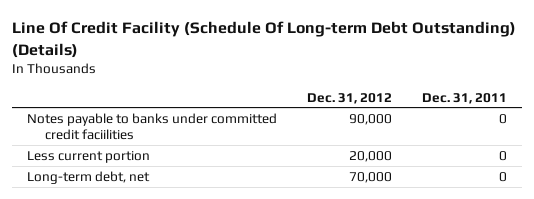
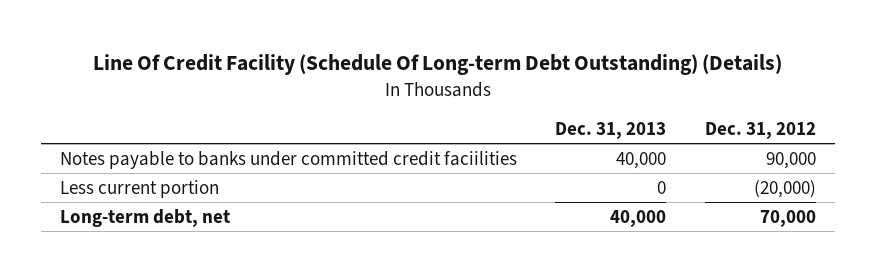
[422,92,508,104] Dec. 31, 2011 -> none
none -> [555,122,667,140] Dec. 31, 2013
[349,150,393,162] 20,000 -> [753,179,816,198] (20,000)

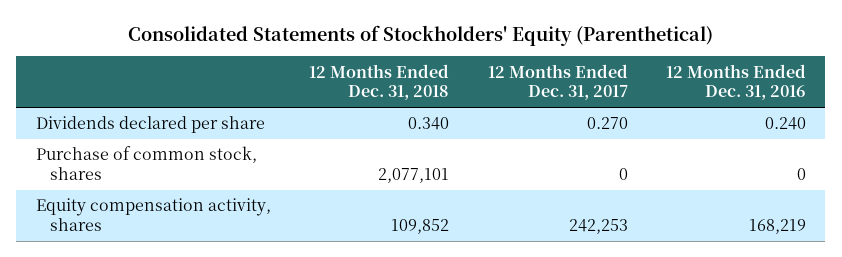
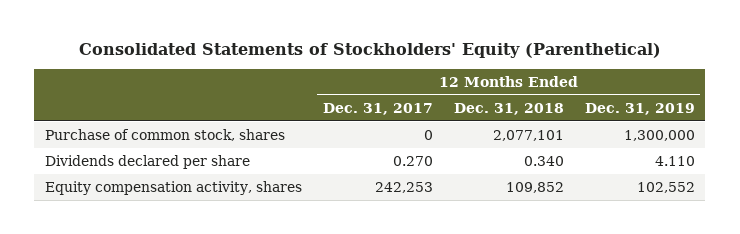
[666,63,807,101] 12 Months Ended Dec. 31, 2016 -> none
none -> [584,102,695,115] Dec. 31, 2019
[35,116,265,134] Dividends declared per share -> [44,154,250,169] Dividends declared per share

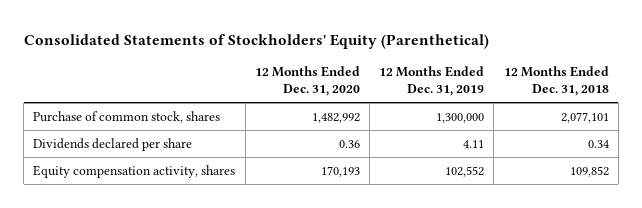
[322,102,433,115] Dec. 31, 2017 -> none
none -> [254,66,360,97] 12 Months Ended Dec. 31, 2020
[523,155,564,166] 0.340 -> [587,139,609,148] 0.34
[654,155,695,166] 4.110 -> [463,139,485,148] 4.11

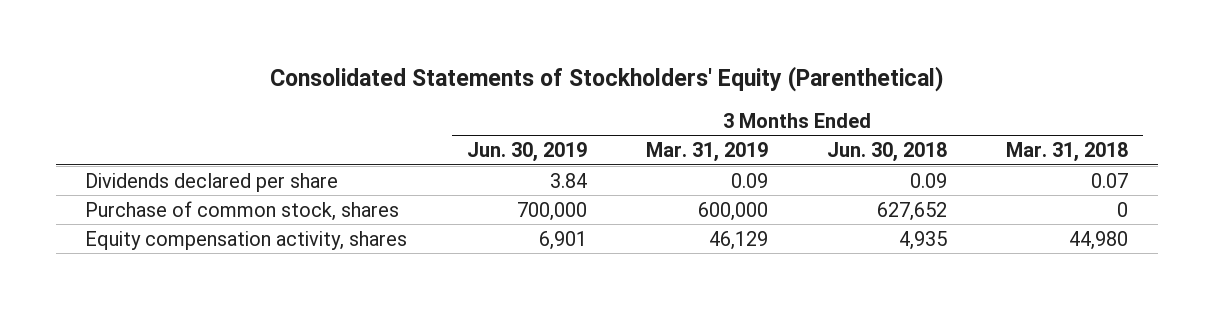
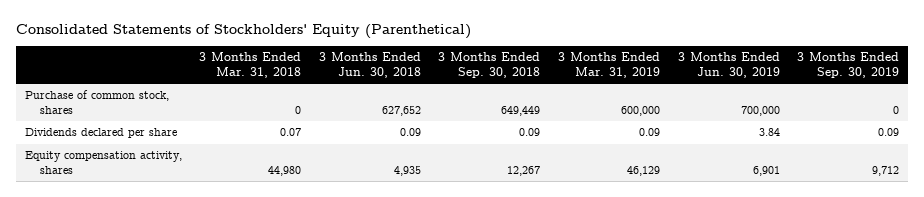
none -> [438,52,541,78] 3 Months Ended Sep. 30, 2018
none -> [797,52,900,78] 3 Months Ended Sep. 30, 2019
[85,172,339,192] Dividends declared per share -> [24,128,177,139] Dividends declared per share

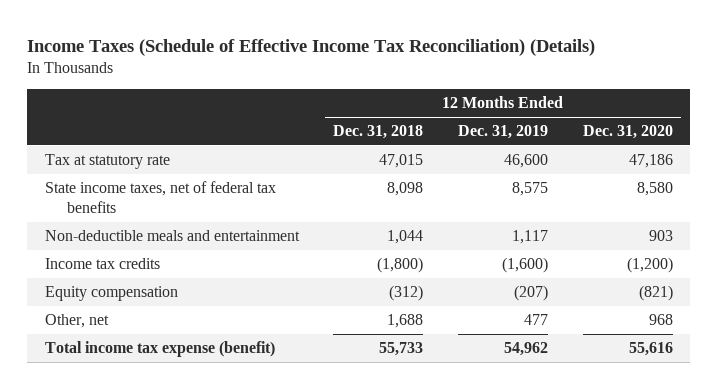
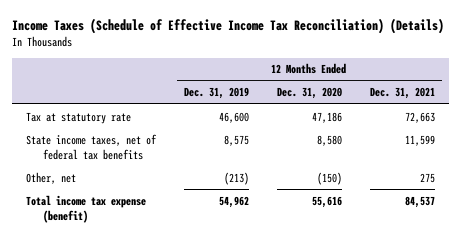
[333,125,424,140] Dec. 31, 2018 -> none
none -> [369,87,435,100] Dec. 31, 2021
[44,230,300,242] Non-deductible meals and entertainment -> none
[44,258,160,270] Income tax credits -> none
[44,286,178,302] Equity compensation -> none
[524,314,549,326] 477 -> [224,171,250,185] (213)
[648,314,673,326] 968 -> [316,171,342,185] (150)

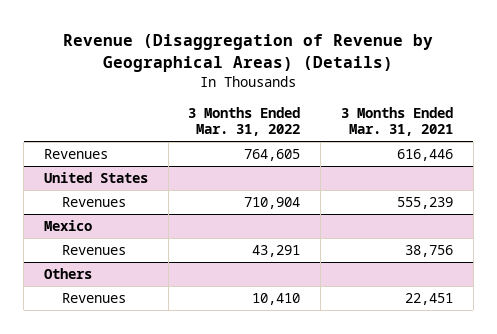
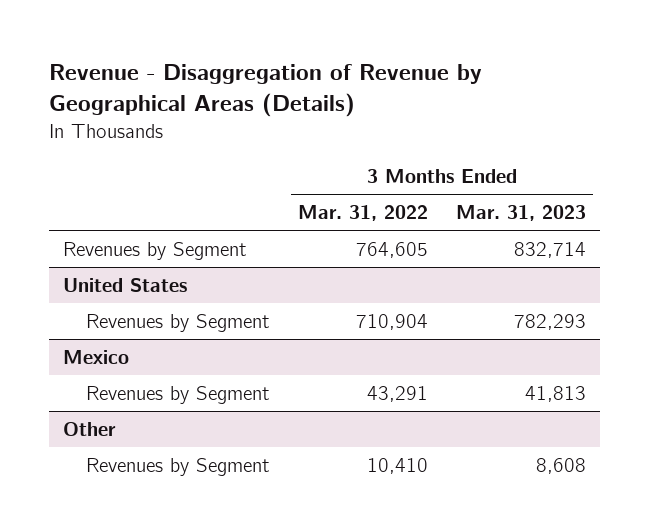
[63,33,434,72] Revenue (Disaggregation of Revenue by Geographical Areas) (Details) -> [48,63,482,118] Revenue - Disaggregation of Revenue by Geographical Areas (Details)
[340,106,453,137] 3 Months Ended Mar. 31, 2021 -> none
none -> [456,205,587,222] Mar. 31, 2023
[44,149,109,160] Revenues -> [62,241,247,260] Revenues by Segment
[61,197,126,208] Revenues -> [86,313,271,332] Revenues by Segment
[61,245,126,256] Revenues -> [86,385,271,404] Revenues by Segment
[44,268,93,280] Others -> [62,421,116,436] Other
[61,293,126,304] Revenues -> [86,457,271,476] Revenues by Segment

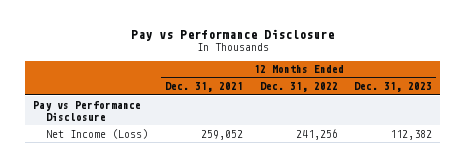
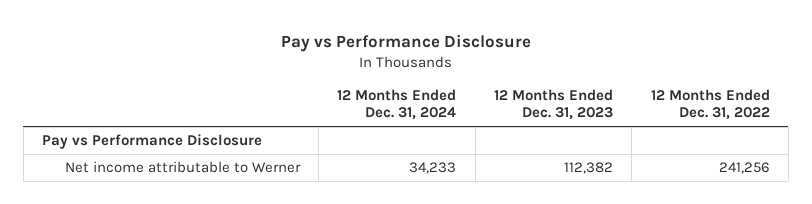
[164,82,243,93] Dec. 31, 2021 -> none
none -> [337,88,457,121] 12 Months Ended Dec. 31, 2024
[46,128,149,139] Net Income (Loss) -> [64,161,301,174] Net income attributable to Werner

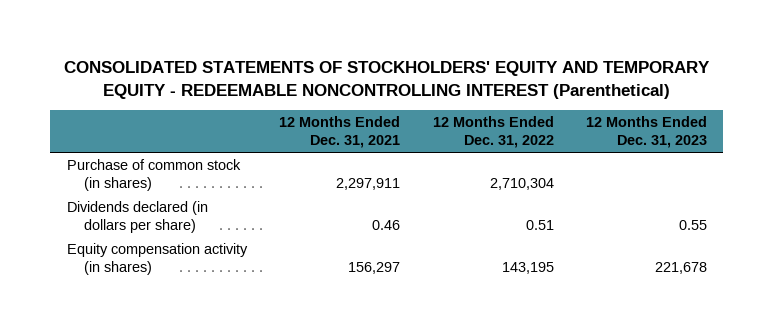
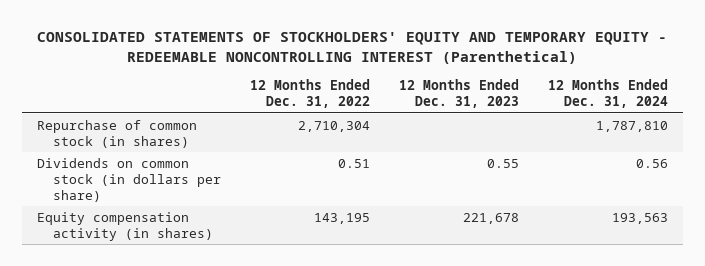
[279,116,401,149] 12 Months Ended Dec. 31, 2021 -> none
none -> [548,79,669,109] 12 Months Ended Dec. 31, 2024
[66,158,241,192] Purchase of common stock (in shares) -> [36,119,197,148] Repurchase of common stock (in shares)
[66,200,208,234] Dividends declared (in dollars per share) -> [36,157,222,202] Dividends on common stock (in dollars per share)

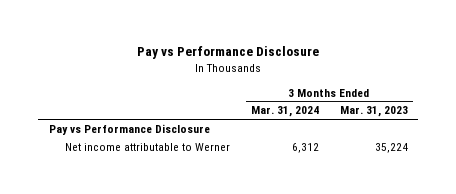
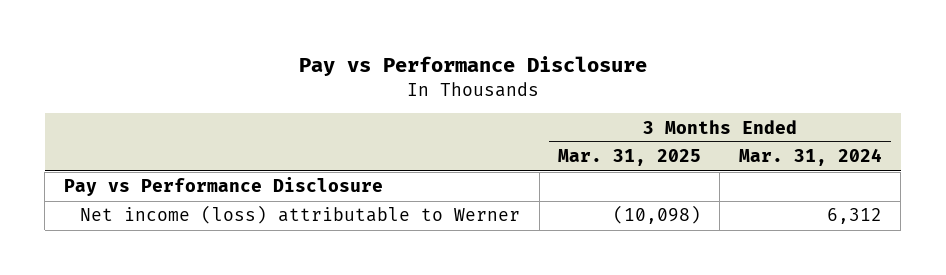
[339,106,408,118] Mar. 31, 2023 -> none
none -> [558,149,702,167] Mar. 31, 2025
[64,142,230,151] Net income attributable to Werner -> [80,205,521,225] Net income (loss) attributable to Werner

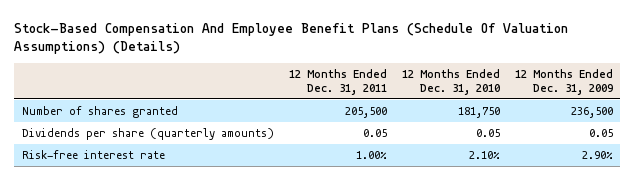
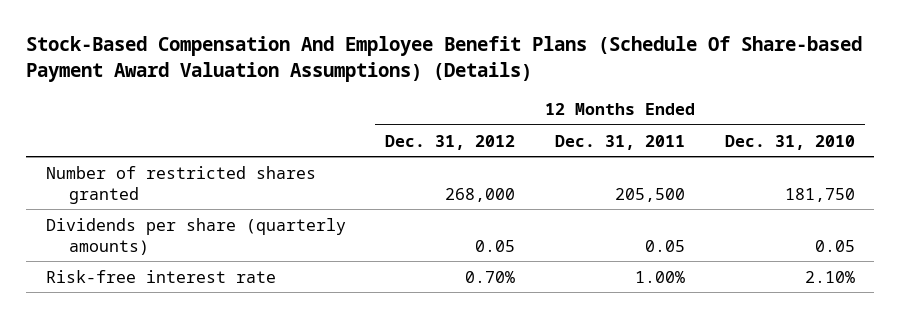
[14,22,569,54] Stock-Based Compensation And Employee Benefit Plans (Schedule Of Valuation Assumptions) (Details) -> [25,36,862,83] Stock-Based Compensation And Employee Benefit Plans (Schedule Of Share-based Payment Award Valuation Assumptions) (Details)
[514,68,613,95] 12 Months Ended Dec. 31, 2009 -> none
none -> [385,134,516,150] Dec. 31, 2012
[21,106,178,119] Number of shares granted -> [45,165,316,204] Number of restricted shares granted

